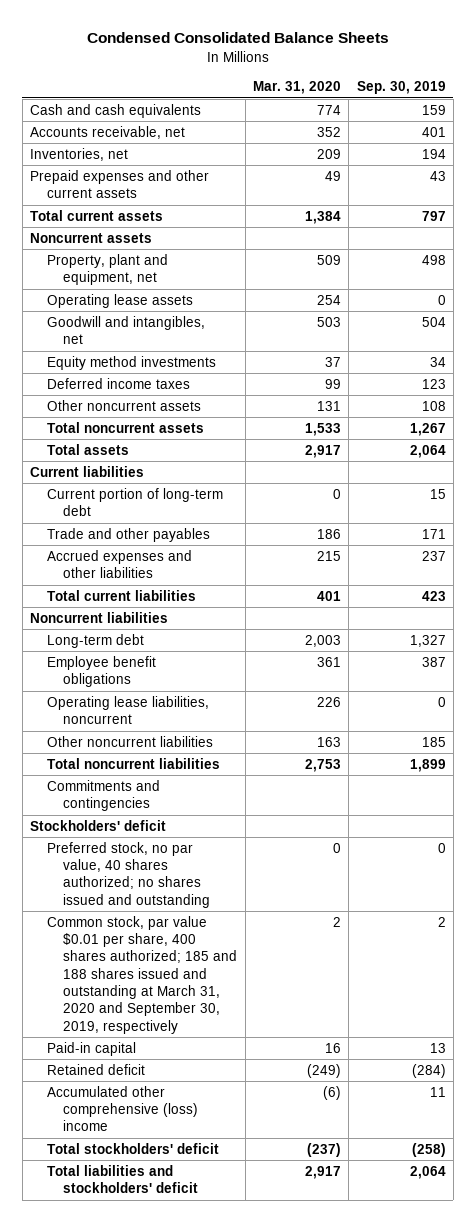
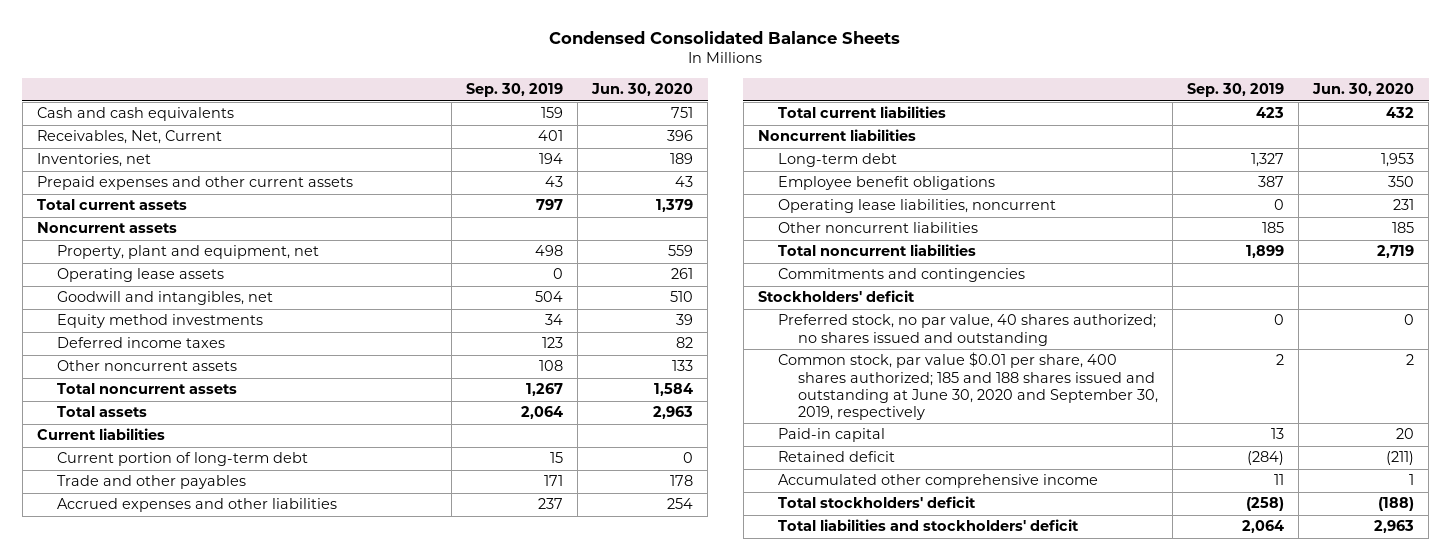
[252,81,341,95] Mar. 31, 2020 -> none
none -> [591,83,694,97] Jun. 30, 2020
[30,125,186,139] Accounts receivable, net -> none
none -> [36,130,222,145] Receivables, Net, Current
[46,915,238,1034] Common stock, par value $0.01 per share, 400 shares authorized; 185 and 188 shares issued and outstanding at March 31, 2020 and September 30, 2019, respectively -> [777,352,1159,420] Common stock, par value $0.01 per share, 400 shares authorized; 185 and 188 shares issued and outstanding at June 30, 2020 and September 30, 2019, respectively
[46,1085,199,1132] Accumulated other comprehensive (loss) income -> [777,474,1098,489] Accumulated other comprehensive income

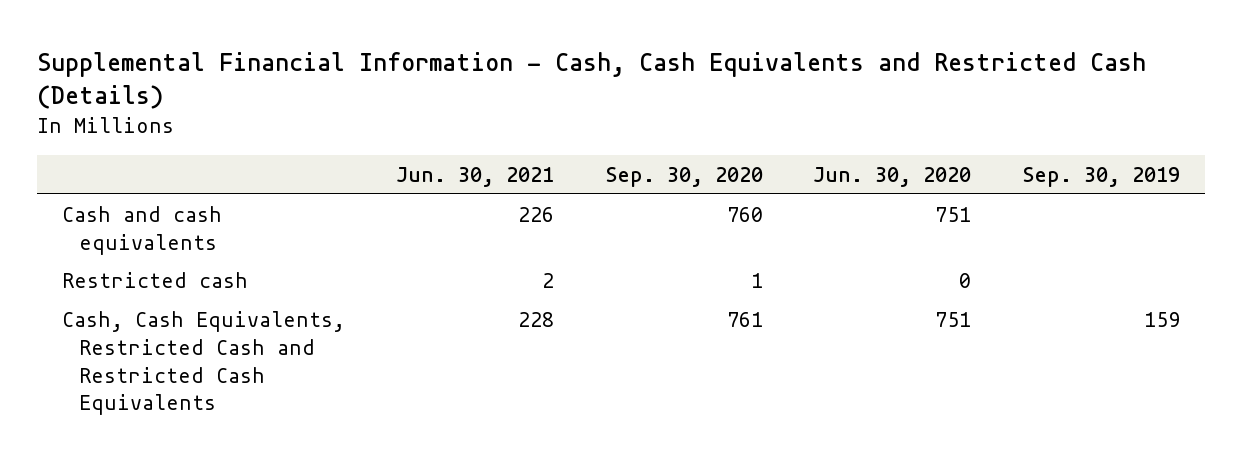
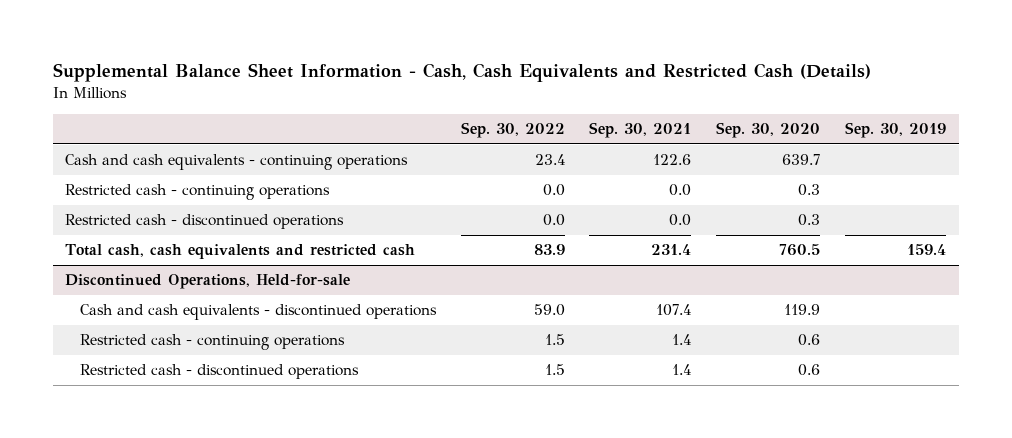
[37,51,1147,110] Supplemental Financial Information - Cash, Cash Equivalents and Restricted Cash (Details) -> [52,63,871,83] Supplemental Balance Sheet Information - Cash, Cash Equivalents and Restricted Cash (Details)
[396,166,555,187] Jun. 30, 2021 -> none
[813,166,972,187] Jun. 30, 2020 -> none
none -> [460,122,565,139] Sep. 30, 2022
none -> [589,122,692,139] Sep. 30, 2021
[62,205,223,255] Cash and cash equivalents -> [65,154,409,171] Cash and cash equivalents - continuing operations
[726,206,763,222] 760 -> [782,154,821,166] 639.7
[62,271,249,288] Restricted cash -> [65,184,331,201] Restricted cash - continuing operations
[750,272,763,288] 1 -> [798,184,821,197] 0.3
none -> [65,214,345,230] Restricted cash - discontinued operations
[62,310,346,416] Cash, Cash Equivalents, Restricted Cash and Restricted Cash Equivalents -> [65,244,416,260] Total cash, cash equivalents and restricted cash
[726,311,763,327] 761 -> [779,244,821,257] 760.5
[1143,311,1180,327] 159 -> [907,244,947,256] 159.4
none -> [65,274,351,290] Discontinued Operations, Held-for-sale
none -> [79,304,437,321] Cash and cash equivalents - discontinued operations
none -> [79,334,345,351] Restricted cash - continuing operations
none -> [79,364,359,380] Restricted cash - discontinued operations

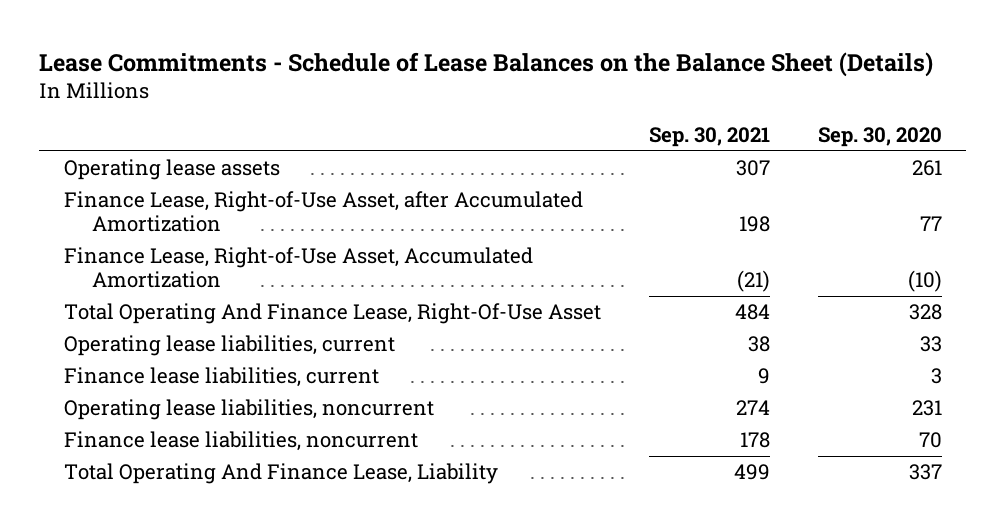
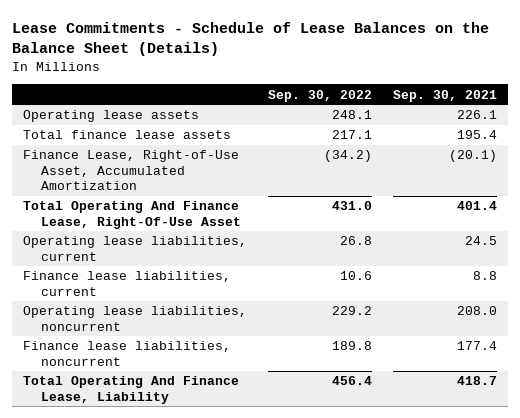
[818,127,943,148] Sep. 30, 2020 -> none
none -> [267,89,372,102] Sep. 30, 2022
[735,160,770,177] 307 -> [457,110,498,120] 226.1
[63,191,583,232] Finance Lease, Right-of-Use Asset, after Accumulated Amortization -> [22,130,231,140] Total finance lease assets
[738,215,770,232] 198 -> [457,130,498,140] 195.4
[736,269,770,292] (21) -> [449,150,498,163] (20.1)
[734,304,770,321] 484 -> [457,201,498,211] 401.4
[747,336,770,353] 38 -> [465,236,498,246] 24.5
[757,368,770,385] 9 -> [473,271,498,281] 8.8
[735,400,770,416] 274 -> [457,306,498,316] 208.0
[739,432,770,449] 178 -> [457,341,498,351] 177.4
[733,464,770,481] 499 -> [457,376,498,386] 418.7

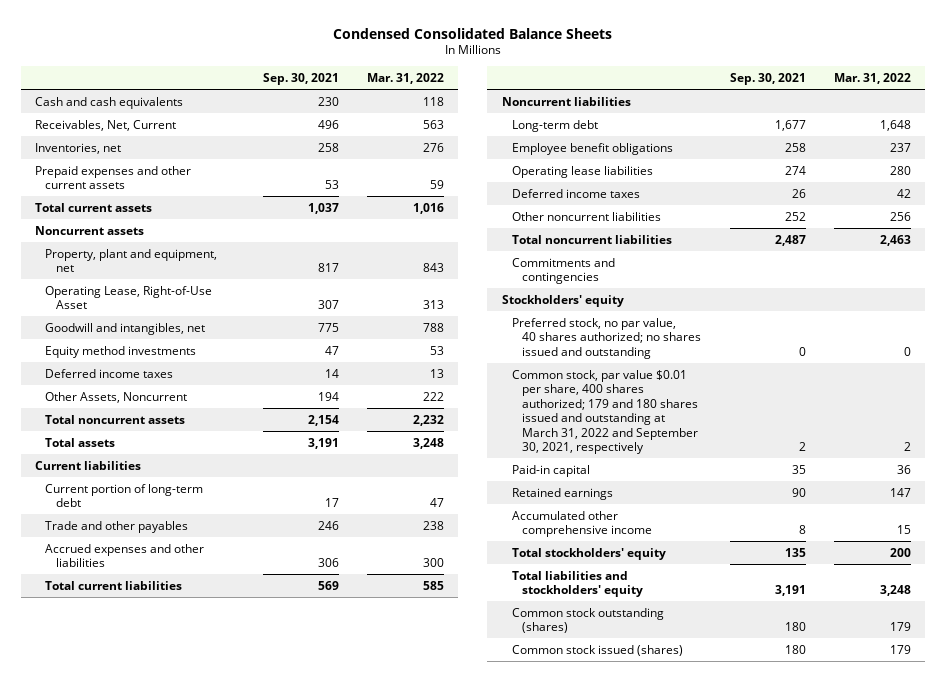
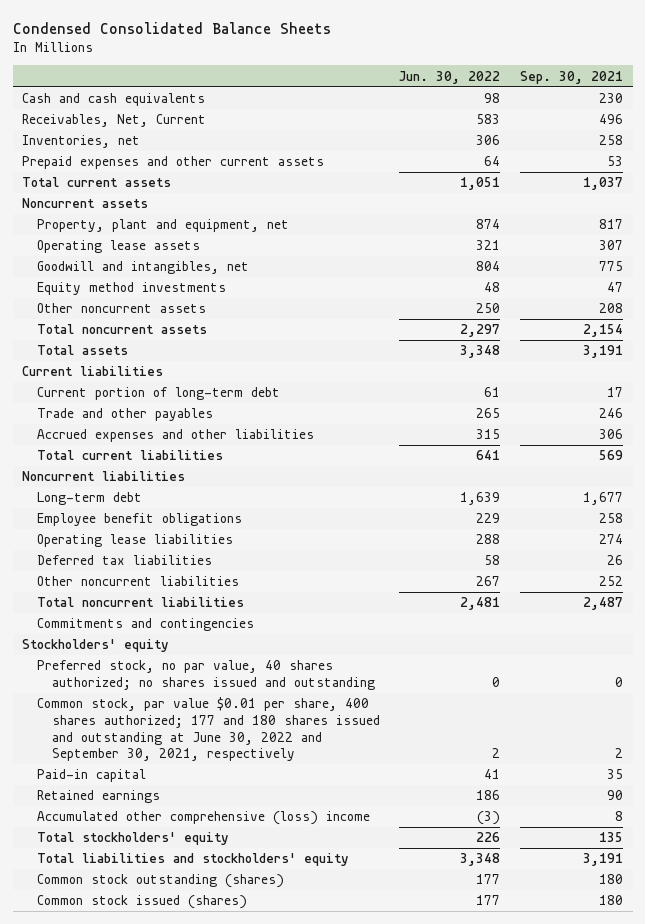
[367,72,445,84] Mar. 31, 2022 -> none
none -> [399,70,501,84] Jun. 30, 2022
[45,285,213,310] Operating Lease, Right-of-Use Asset -> [37,240,201,254] Operating lease assets
[45,368,174,378] Deferred income taxes -> none
[45,391,188,403] Other Assets, Noncurrent -> [37,303,207,314] Other noncurrent assets
[317,391,339,401] 194 -> [598,303,623,314] 208
[511,188,640,198] Deferred income taxes -> [37,555,213,566] Deferred tax liabilities
[511,369,699,455] Common stock, par value $0.01 per share, 400 shares authorized; 179 and 180 shares issued and outstanding at March 31, 2022 and September 30, 2021, respectively -> [37,697,380,762] Common stock, par value $0.01 per share, 400 shares authorized; 177 and 180 shares issued and outstanding at June 30, 2022 and September 30, 2021, respectively
[511,510,653,538] Accumulated other comprehensive income -> [37,811,371,826] Accumulated other comprehensive (loss) income

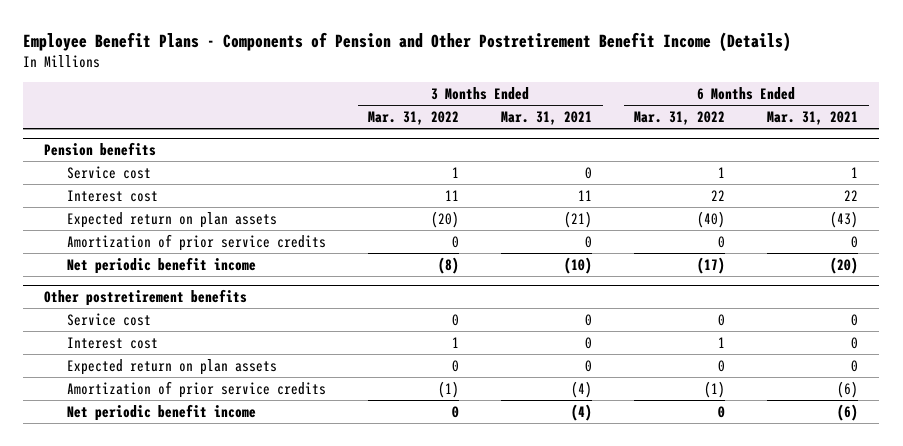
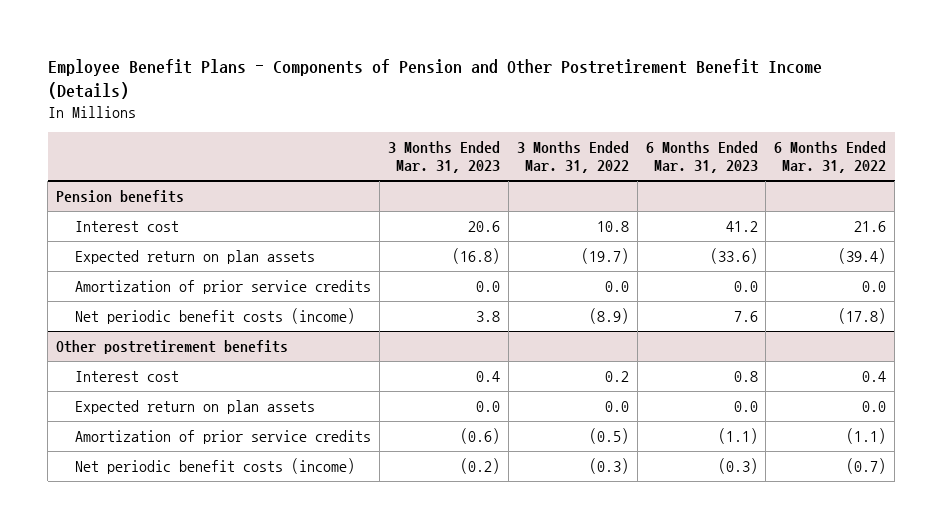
[501,110,593,125] Mar. 31, 2021 -> none
[767,110,859,125] Mar. 31, 2021 -> none
none -> [387,141,500,174] 3 Months Ended Mar. 31, 2023
none -> [645,141,758,174] 6 Months Ended Mar. 31, 2023
[67,165,152,179] Service cost -> none
[445,189,460,201] 11 -> [596,220,629,232] 10.8
[711,189,726,201] 22 -> [854,220,887,232] 21.6
[431,210,460,228] (20) -> [580,247,629,264] (19.7)
[697,210,726,228] (40) -> [838,247,887,264] (39.4)
[452,235,460,248] 0 -> [604,280,629,292] 0.0
[718,235,726,248] 0 -> [862,280,887,292] 0.0
[67,256,257,274] Net periodic benefit income -> [75,307,356,324] Net periodic benefit costs (income)
[438,256,460,274] (8) -> [588,307,629,324] (8.9)
[697,256,726,274] (17) -> [838,307,887,324] (17.8)
[67,312,152,326] Service cost -> none
[452,336,460,348] 1 -> [604,370,629,382] 0.2
[718,336,726,348] 1 -> [862,370,887,382] 0.4
[452,359,460,372] 0 -> [604,400,629,412] 0.0
[718,359,726,372] 0 -> [862,400,887,412] 0.0
[438,380,460,398] (1) -> [588,427,629,444] (0.5)
[704,380,726,398] (1) -> [846,427,887,444] (1.1)
[67,403,257,421] Net periodic benefit income -> [75,457,356,474] Net periodic benefit costs (income)
[452,405,460,418] 0 -> [588,457,629,474] (0.3)
[718,405,726,418] 0 -> [846,457,887,474] (0.7)

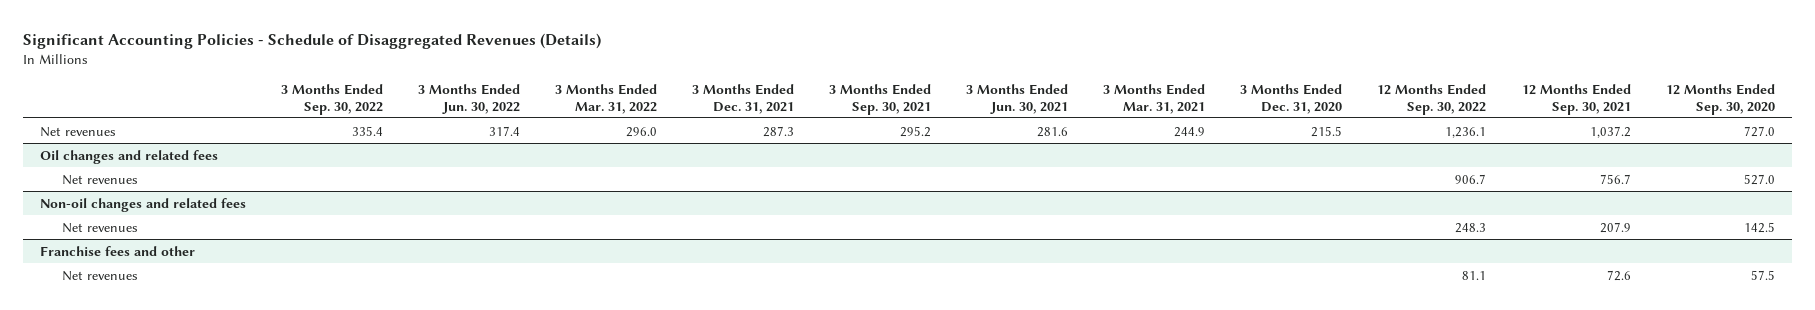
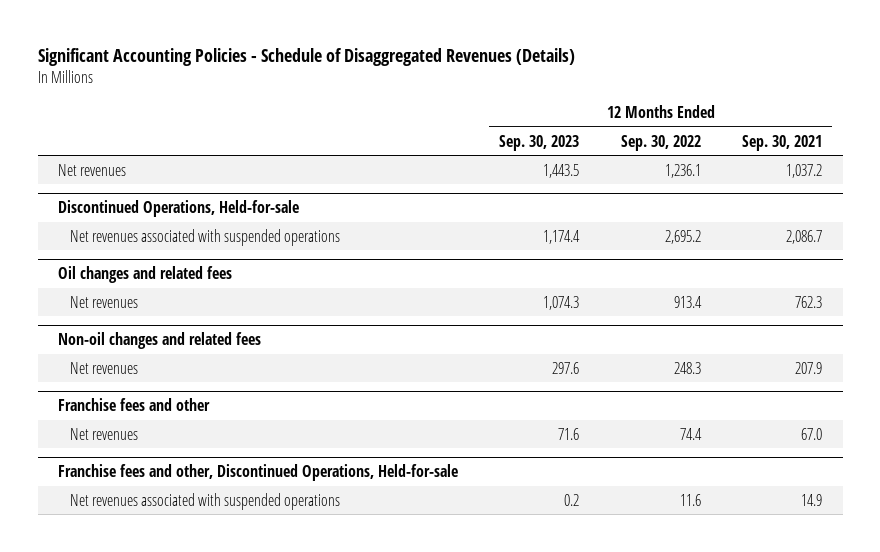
[281,84,384,115] 3 Months Ended Sep. 30, 2022 -> none
[418,84,521,114] 3 Months Ended Jun. 30, 2022 -> none
[555,84,658,114] 3 Months Ended Mar. 31, 2022 -> none
[692,84,795,114] 3 Months Ended Dec. 31, 2021 -> none
[829,84,932,115] 3 Months Ended Sep. 30, 2021 -> none
[966,84,1069,114] 3 Months Ended Jun. 30, 2021 -> none
[1103,84,1206,114] 3 Months Ended Mar. 31, 2021 -> none
[1240,84,1343,114] 3 Months Ended Dec. 31, 2020 -> none
[1665,84,1775,115] 12 Months Ended Sep. 30, 2020 -> none
none -> [499,134,580,151] Sep. 30, 2023
none -> [58,199,300,217] Discontinued Operations, Held-for-sale
none -> [69,228,340,246] Net revenues associated with suspended operations
[1455,173,1487,184] 906.7 -> [673,295,702,308] 913.4
[1599,173,1631,184] 756.7 -> [794,295,822,308] 762.3
[1462,270,1487,280] 81.1 -> [679,427,702,440] 74.4
[1606,269,1631,281] 72.6 -> [800,427,822,440] 67.0
none -> [58,463,459,481] Franchise fees and other, Discontinued Operations, Held-for-sale
none -> [69,492,340,510] Net revenues associated with suspended operations

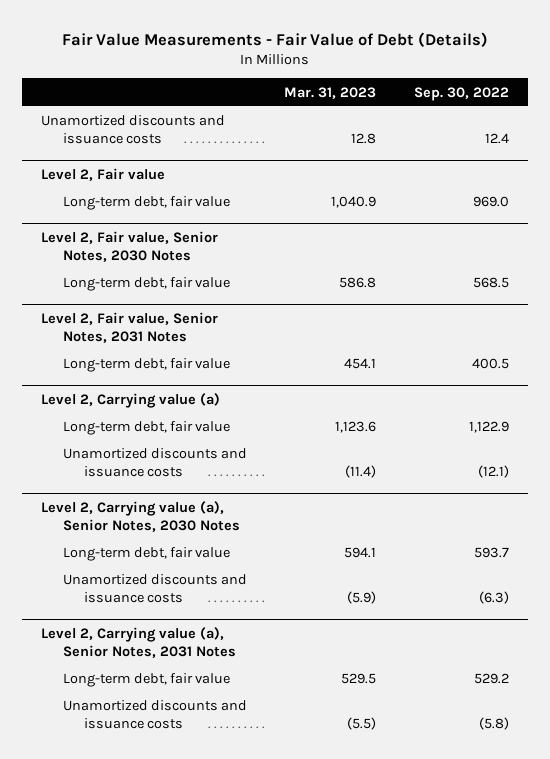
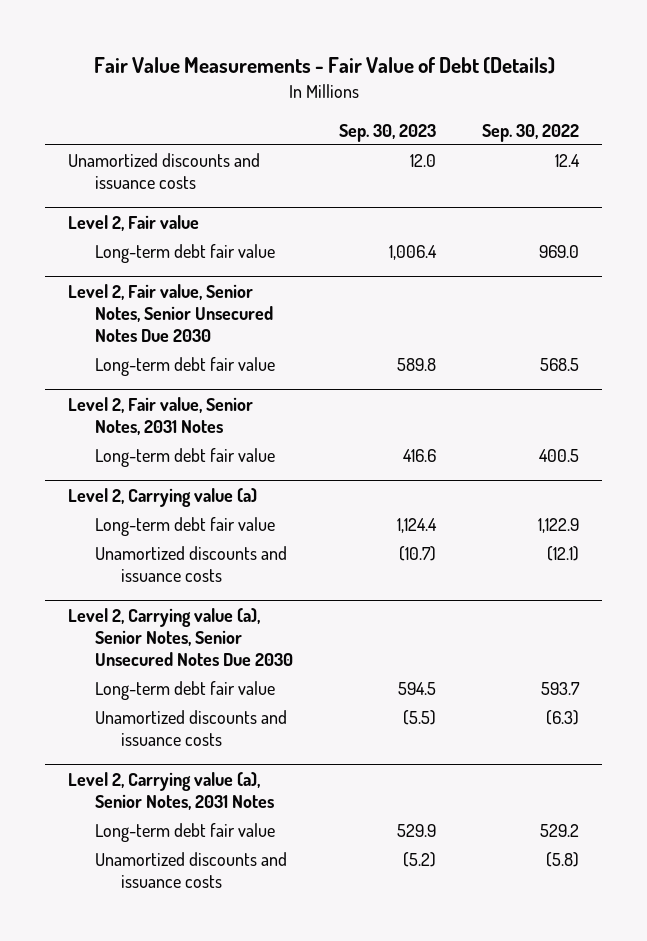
[284,86,377,99] Mar. 31, 2023 -> none
none -> [338,123,436,142] Sep. 30, 2023
[62,196,230,211] Long-term debt, fair value -> [94,244,275,264] Long-term debt fair value
[41,231,219,263] Level 2, Fair value, Senior Notes, 2030 Notes -> [67,284,273,343] Level 2, Fair value, Senior Notes, Senior Unsecured Notes Due 2030
[62,277,230,292] Long-term debt, fair value -> [94,357,275,377] Long-term debt fair value
[62,358,230,373] Long-term debt, fair value -> [94,448,275,468] Long-term debt fair value
[62,421,230,436] Long-term debt, fair value -> [94,517,275,537] Long-term debt fair value
[41,501,240,533] Level 2, Carrying value (a), Senior Notes, 2030 Notes -> [67,608,293,667] Level 2, Carrying value (a), Senior Notes, Senior Unsecured Notes Due 2030
[62,547,230,562] Long-term debt, fair value -> [94,681,275,701] Long-term debt fair value
[62,673,230,688] Long-term debt, fair value -> [94,823,275,843] Long-term debt fair value

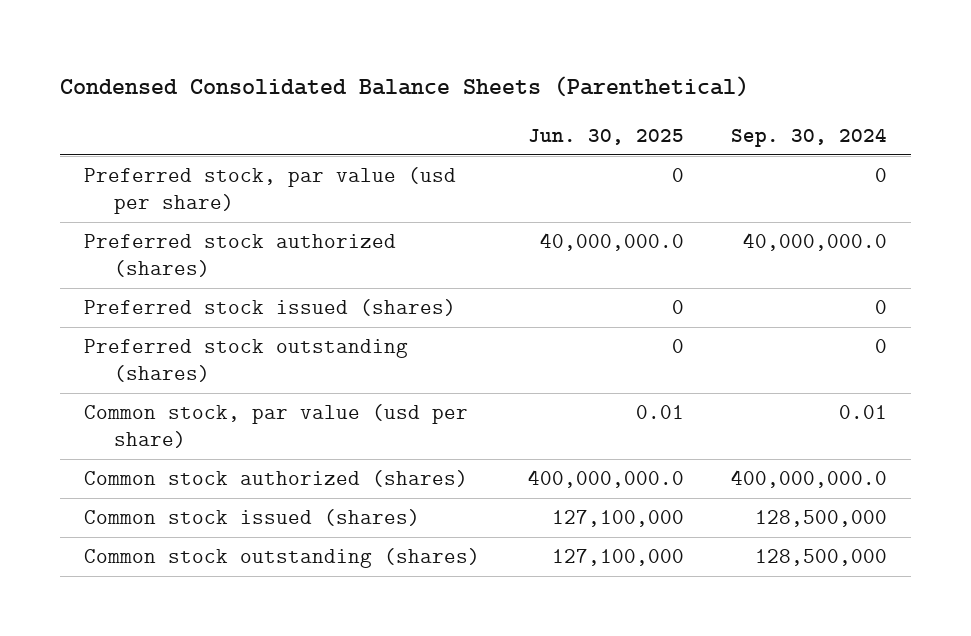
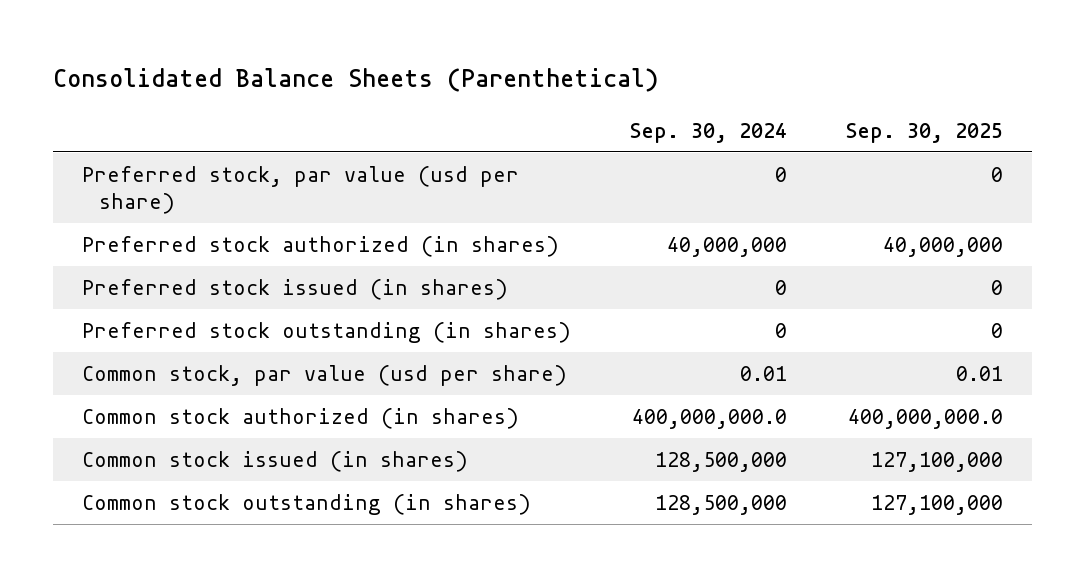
[60,75,750,97] Condensed Consolidated Balance Sheets (Parenthetical) -> [53,67,660,92] Consolidated Balance Sheets (Parenthetical)
[527,128,684,145] Jun. 30, 2025 -> none
none -> [845,122,1004,143] Sep. 30, 2025
[84,234,397,278] Preferred stock authorized (shares) -> [82,236,560,258] Preferred stock authorized (in shares)
[743,233,888,252] 40,000,000.0 -> [667,237,788,258] 40,000,000
[84,299,457,317] Preferred stock issued (shares) -> [82,279,509,301] Preferred stock issued (in shares)
[84,339,409,383] Preferred stock outstanding (shares) -> [82,322,572,344] Preferred stock outstanding (in shares)
[84,470,469,488] Common stock authorized (shares) -> [82,408,520,430] Common stock authorized (in shares)
[84,509,421,527] Common stock issued (shares) -> [82,451,469,473] Common stock issued (in shares)
[84,548,481,569] Common stock outstanding (shares) -> [82,494,532,516] Common stock outstanding (in shares)

